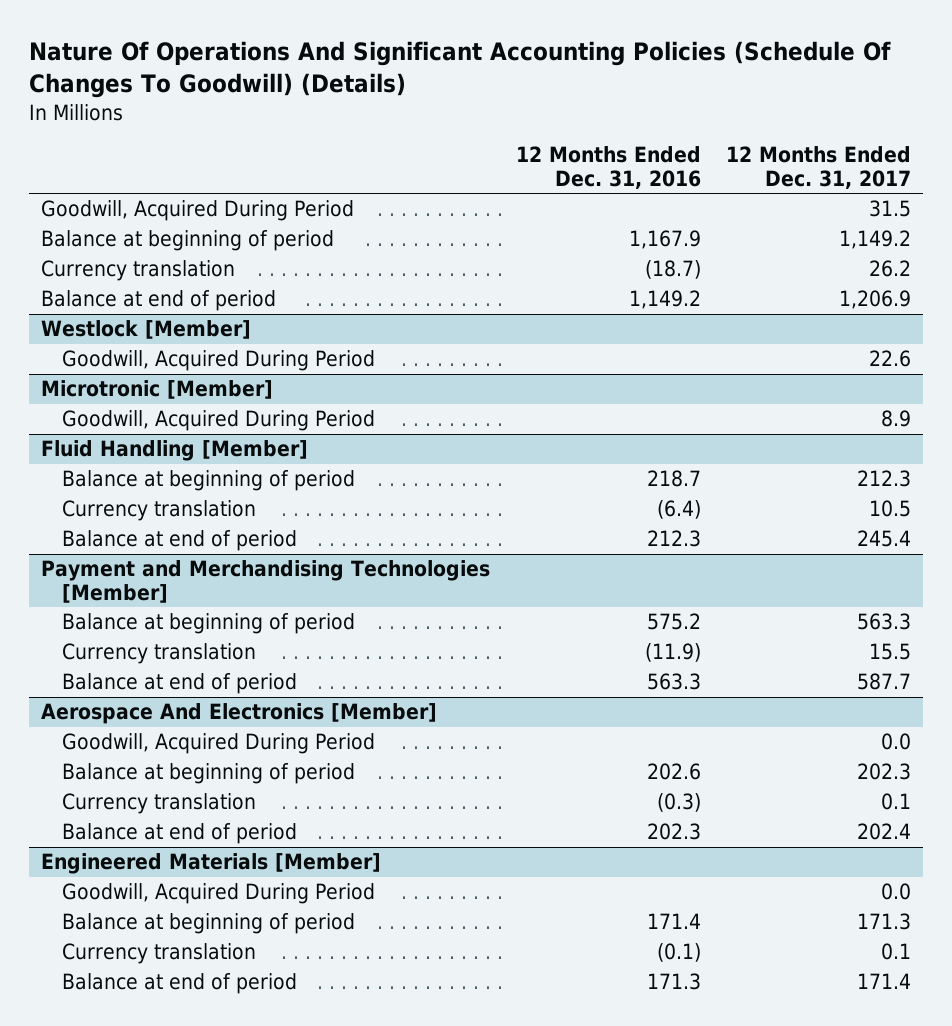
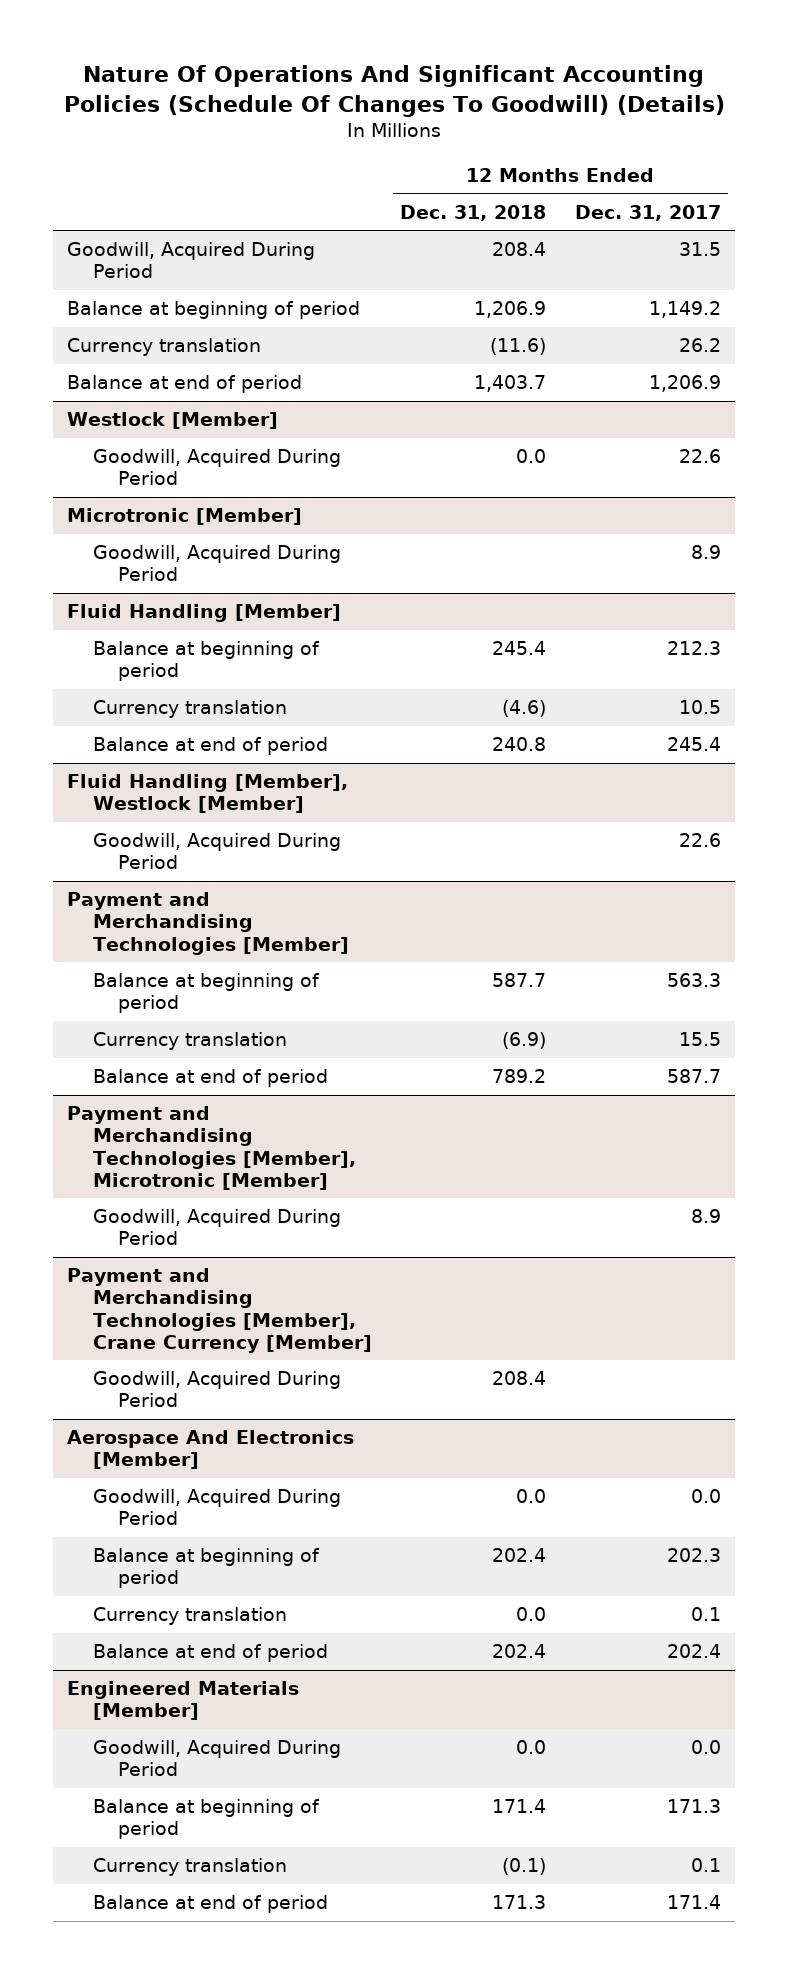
[515,146,701,189] 12 Months Ended Dec. 31, 2016 -> none
none -> [400,204,547,221] Dec. 31, 2018
none -> [67,774,349,814] Fluid Handling [Member], Westlock [Member]
none -> [92,833,341,870] Goodwill, Acquired During Period
none -> [67,1106,356,1190] Payment and Merchandising Technologies [Member], Microtronic [Member]
none -> [92,1209,341,1246] Goodwill, Acquired During Period
none -> [67,1268,372,1353] Payment and Merchandising Technologies [Member], Crane Currency [Member]
none -> [92,1371,341,1408] Goodwill, Acquired During Period

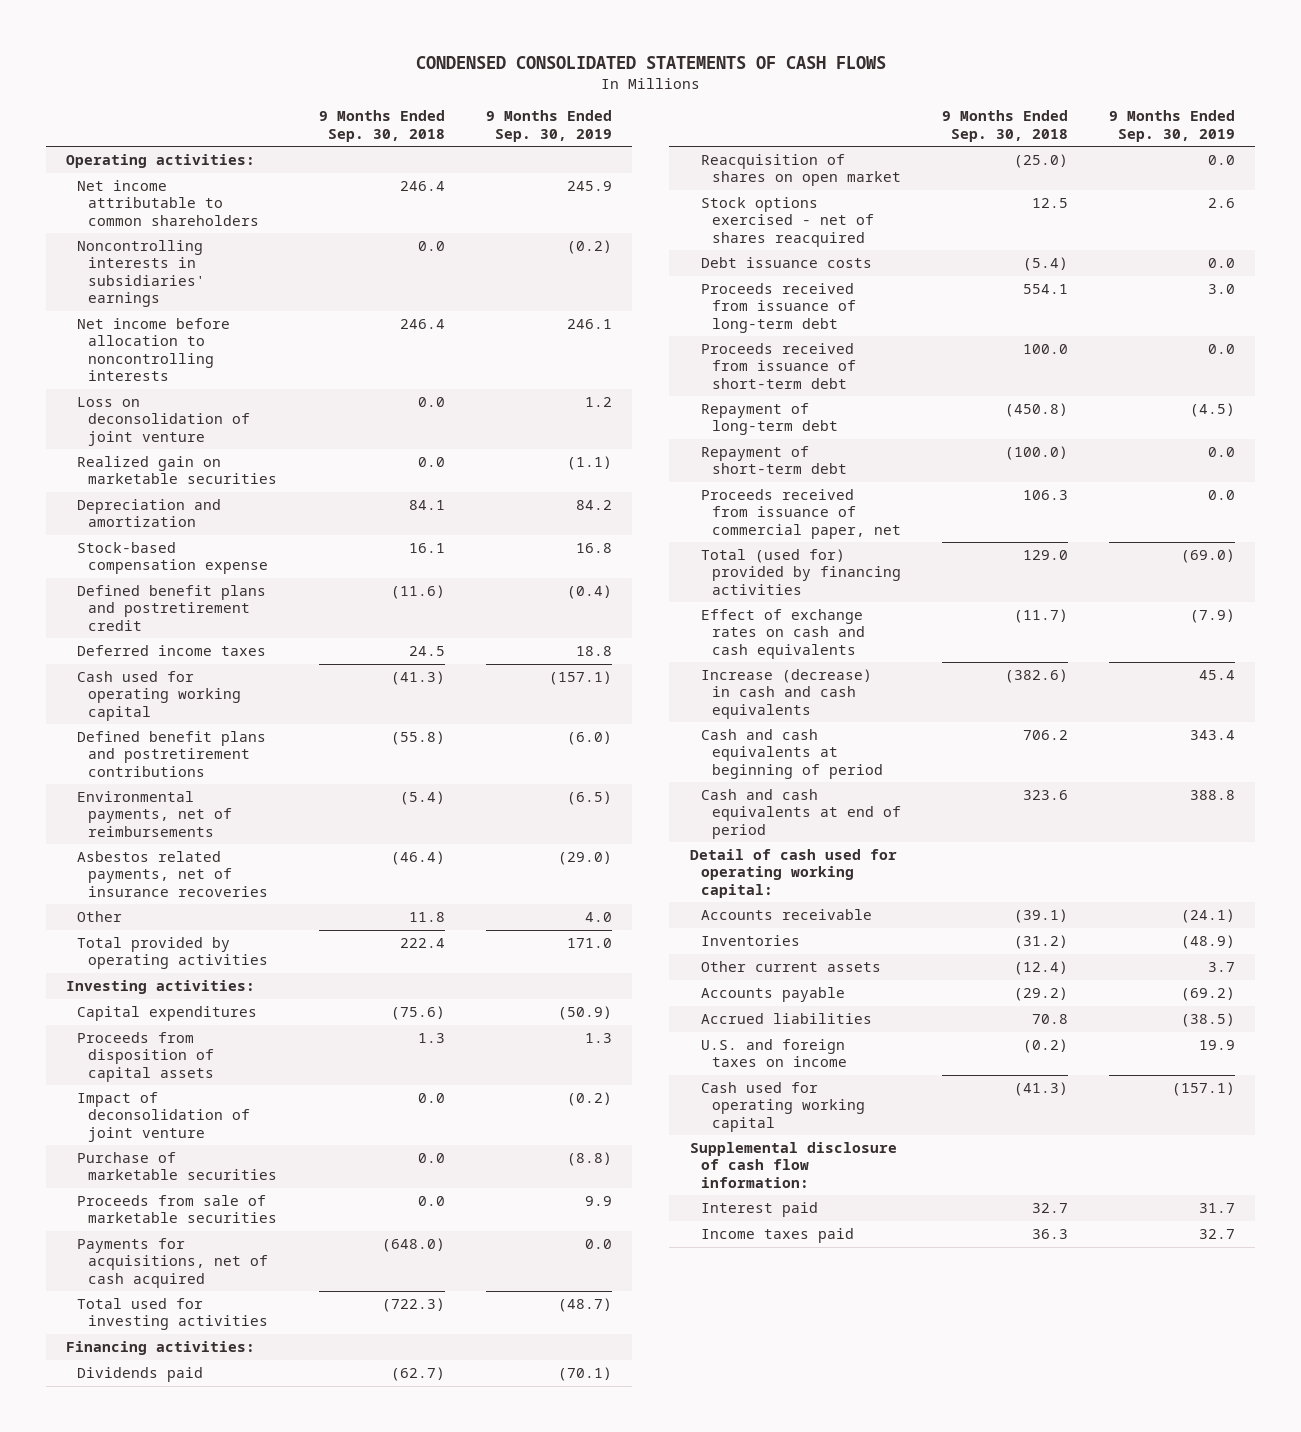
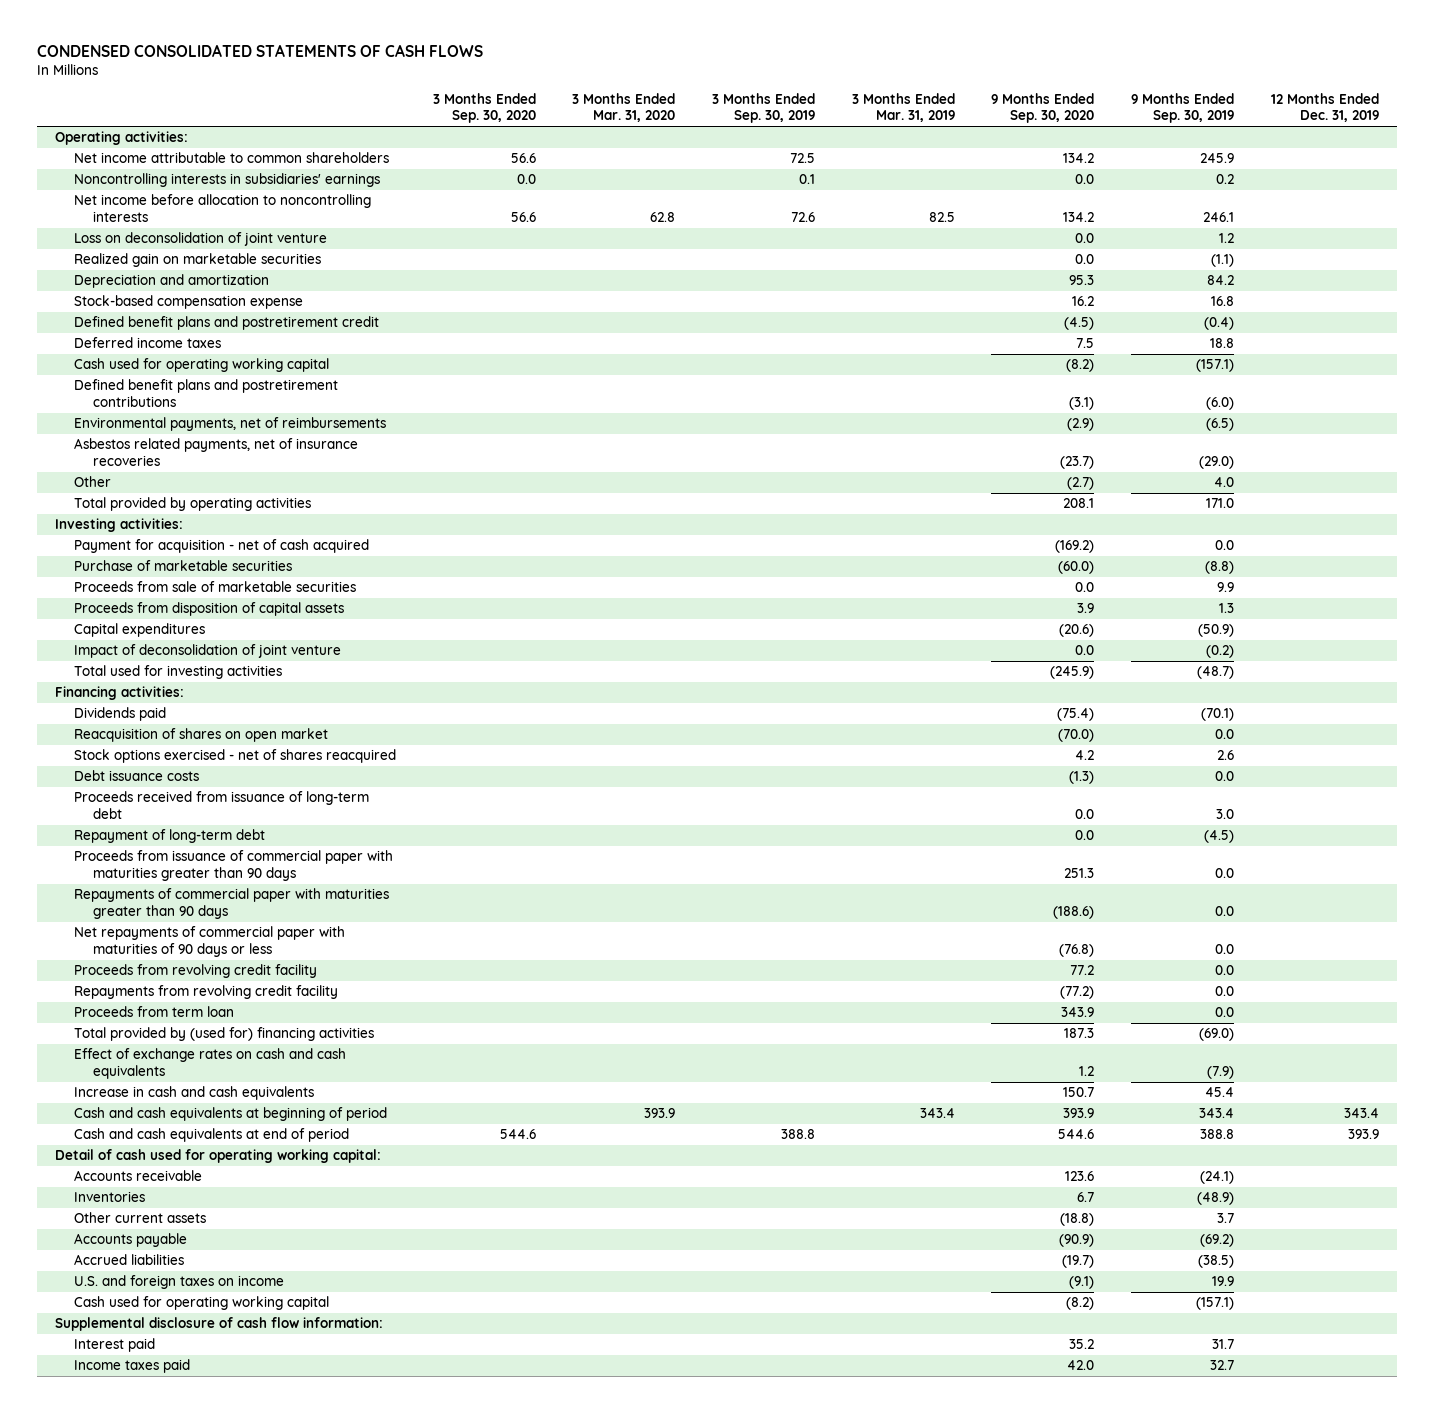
[318,110,445,142] 9 Months Ended Sep. 30, 2018 -> none
none -> [432,92,536,124] 3 Months Ended Sep. 30, 2020
none -> [572,92,676,123] 3 Months Ended Mar. 31, 2020
none -> [712,92,816,124] 3 Months Ended Sep. 30, 2019
none -> [851,92,955,123] 3 Months Ended Mar. 31, 2019
none -> [991,92,1095,124] 9 Months Ended Sep. 30, 2020
none -> [1270,92,1379,123] 12 Months Ended Dec. 31, 2019
[566,240,612,255] (0.2) -> [1216,174,1235,185] 0.2
none -> [73,539,369,554] Payment for acquisition - net of cash acquired
[77,1238,269,1288] Payments for acquisitions, net of cash acquired -> none
[77,1032,215,1082] Proceeds from disposition of capital assets -> [73,602,344,617] Proceeds from disposition of capital assets
[77,1006,258,1022] Capital expenditures -> [73,623,205,638] Capital expenditures
[77,1092,251,1142] Impact of deconsolidation of joint venture -> [73,644,341,659] Impact of deconsolidation of joint venture
[700,343,856,389] Proceeds received from issuance of short-term debt -> none
[700,446,847,475] Repayment of short-term debt -> none
none -> [73,850,393,881] Proceeds from issuance of commercial paper with maturities greater than 90 days
[700,489,901,539] Proceeds received from issuance of commercial paper, net -> [73,888,389,919] Repayments of commercial paper with maturities greater than 90 days
none -> [73,926,345,957] Net repayments of commercial paper with maturities of 90 days or less
none -> [73,964,317,979] Proceeds from revolving credit facility
none -> [73,985,338,1000] Repayments from revolving credit facility
none -> [73,1006,234,1018] Proceeds from term loan
[700,549,901,595] Total (used for) provided by financing activities -> [73,1027,374,1042] Total provided by (used for) financing activities
[700,669,872,719] Increase (decrease) in cash and cash equivalents -> [73,1086,314,1101] Increase in cash and cash equivalents

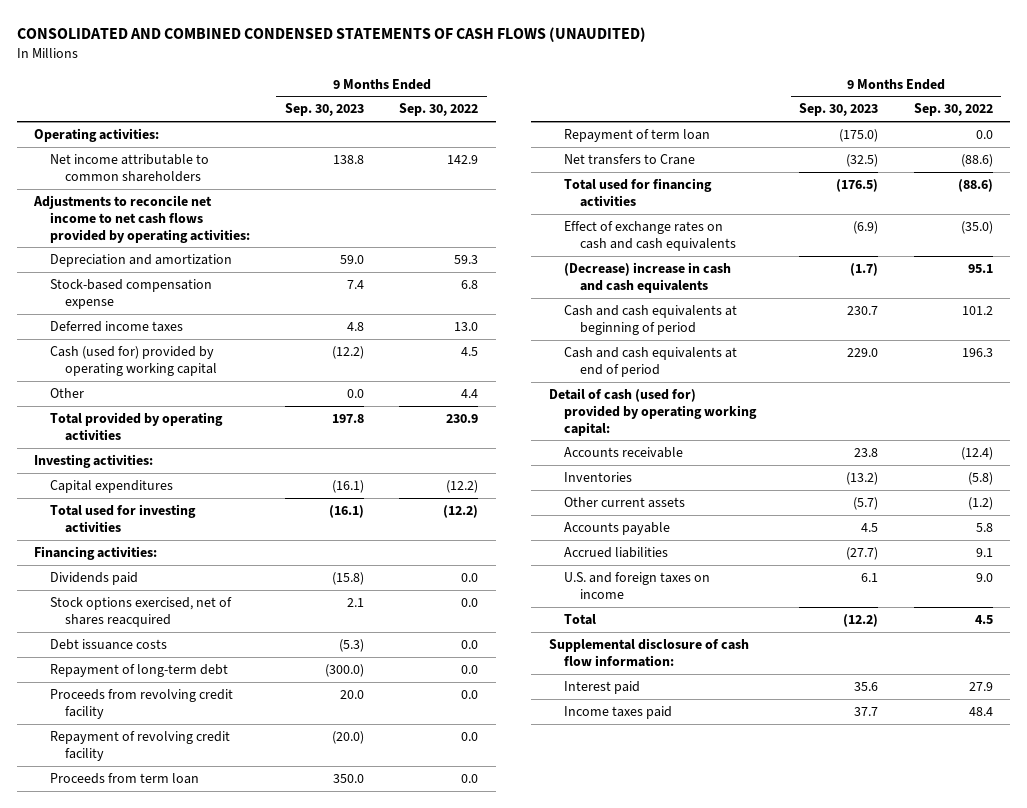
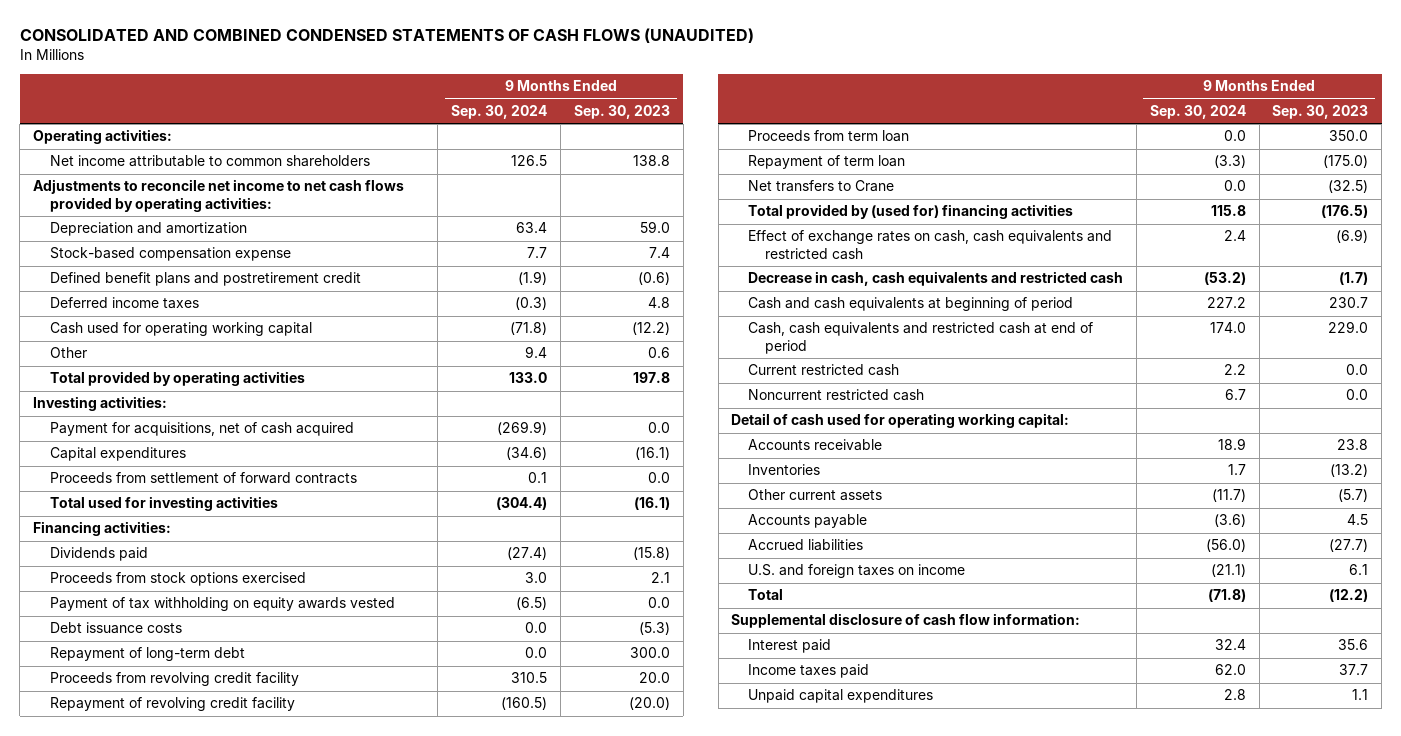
[399,103,479,117] Sep. 30, 2022 -> none
none -> [451,105,548,120] Sep. 30, 2024
none -> [49,272,361,287] Defined benefit plans and postretirement credit
[49,345,218,376] Cash (used for) provided by operating working capital -> [49,322,312,337] Cash used for operating working capital
[347,388,365,398] 0.0 -> [647,347,670,359] 0.6
none -> [49,422,354,437] Payment for acquisitions, net of cash acquired
none -> [49,472,357,485] Proceeds from settlement of forward contracts
[49,596,232,627] Stock options exercised, net of shares reacquired -> none
none -> [49,572,306,587] Proceeds from stock options exercised
none -> [49,597,395,612] Payment of tax withholding on equity awards vested
[325,663,365,677] (300.0) -> [629,647,670,659] 300.0
[564,177,713,207] Total used for financing activities -> [748,204,1074,220] Total provided by (used for) financing activities
[564,220,736,251] Effect of exchange rates on cash and cash equivalents -> [748,230,1113,260] Effect of exchange rates on cash, cash equivalents and restricted cash
[564,261,732,293] (Decrease) increase in cash and cash equivalents -> [748,271,1124,287] Decrease in cash, cash equivalents and restricted cash
[564,346,738,377] Cash and cash equivalents at end of period -> [748,322,1094,354] Cash, cash equivalents and restricted cash at end of period
none -> [748,364,900,377] Current restricted cash
none -> [748,389,925,402] Noncurrent restricted cash
[548,387,758,436] Detail of cash (used for) provided by operating working capital: -> [731,413,1070,429] Detail of cash used for operating working capital:
none -> [748,689,934,704] Unpaid capital expenditures

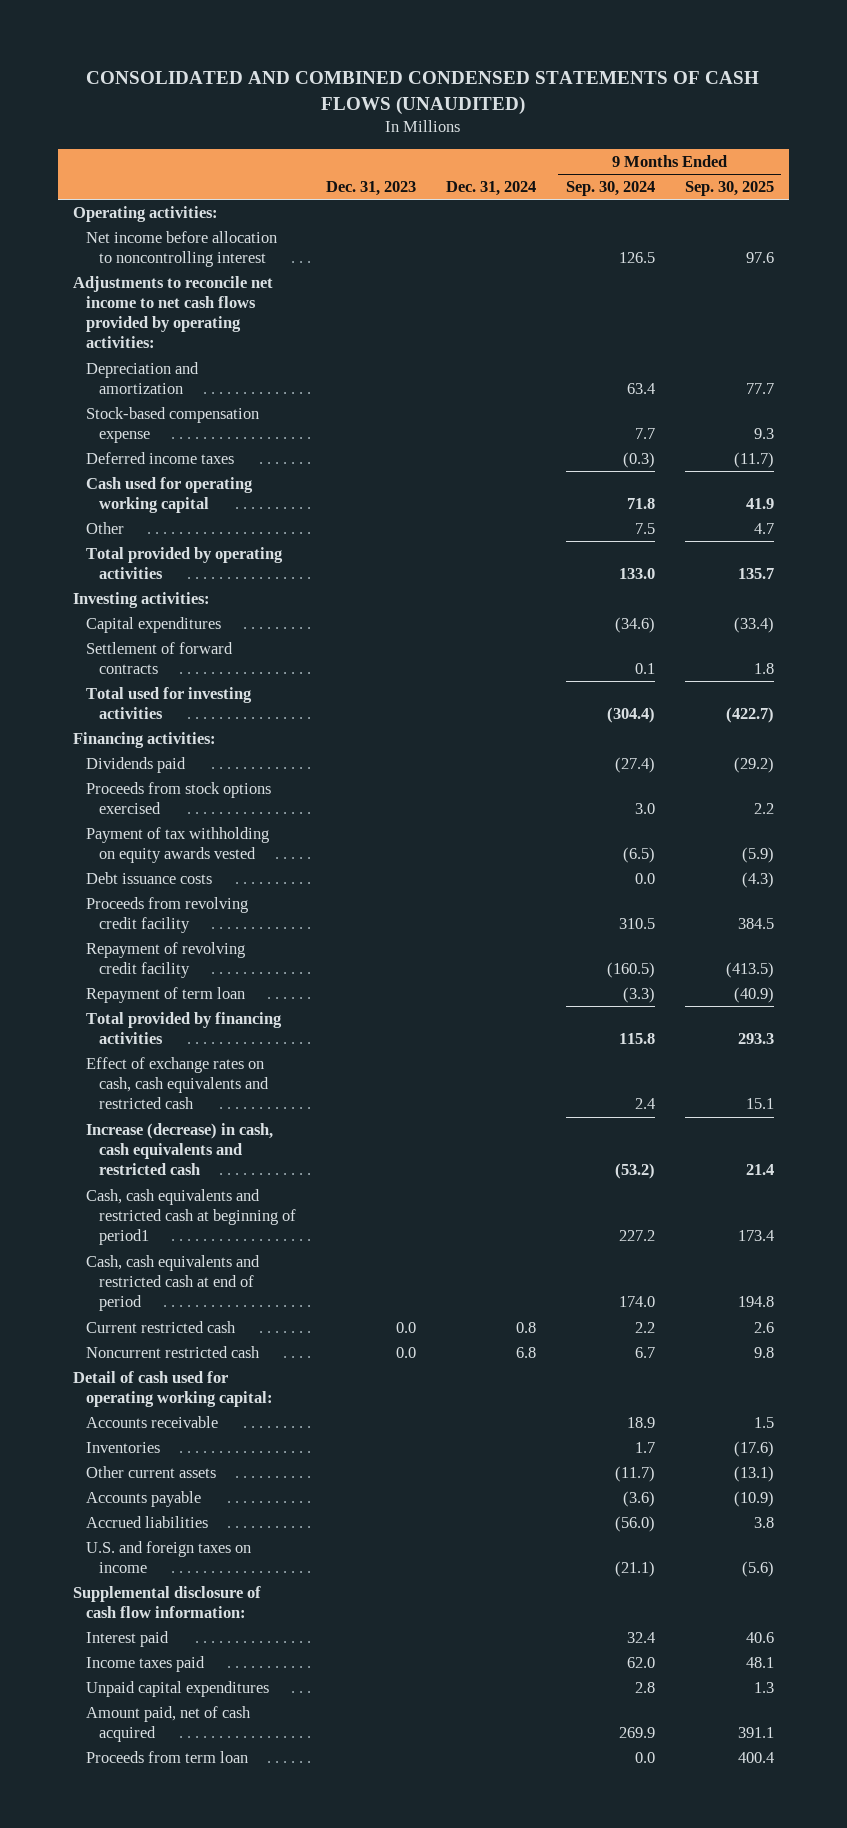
[573,105,670,120] Sep. 30, 2023 -> none
none -> [325,181,416,197] Dec. 31, 2023
none -> [445,181,536,197] Dec. 31, 2024
none -> [684,181,774,197] Sep. 30, 2025
[49,155,370,168] Net income attributable to common shareholders -> [85,231,277,268] Net income before allocation to noncontrolling interest
[49,272,361,287] Defined benefit plans and postretirement credit -> none
[510,322,548,336] (71.8) -> [626,498,655,510] 71.8
[525,346,548,359] 9.4 -> [634,523,655,535] 7.5
[49,422,354,437] Payment for acquisitions, net of cash acquired -> none
[49,472,357,485] Proceeds from settlement of forward contracts -> [85,642,233,675] Settlement of forward contracts
[49,647,245,662] Repayment of long-term debt -> none
[748,180,895,193] Net transfers to Crane -> none
[748,204,1074,220] Total provided by (used for) financing activities -> [85,1012,282,1045] Total provided by financing activities
[748,271,1124,287] Decrease in cash, cash equivalents and restricted cash -> [85,1123,273,1176] Increase (decrease) in cash, cash equivalents and restricted cash
[748,297,1074,312] Cash and cash equivalents at beginning of period -> [85,1189,297,1246] Cash, cash equivalents and restricted cash at beginning of period1
[748,589,784,601] Total -> none
none -> [85,1706,251,1743] Amount paid, net of cash acquired
[748,130,910,143] Proceeds from term loan -> [85,1751,248,1764] Proceeds from term loan

